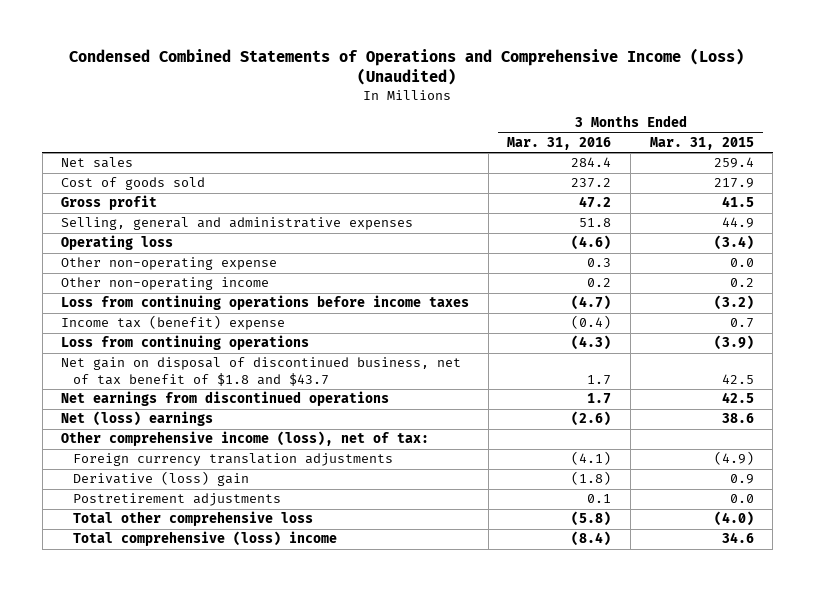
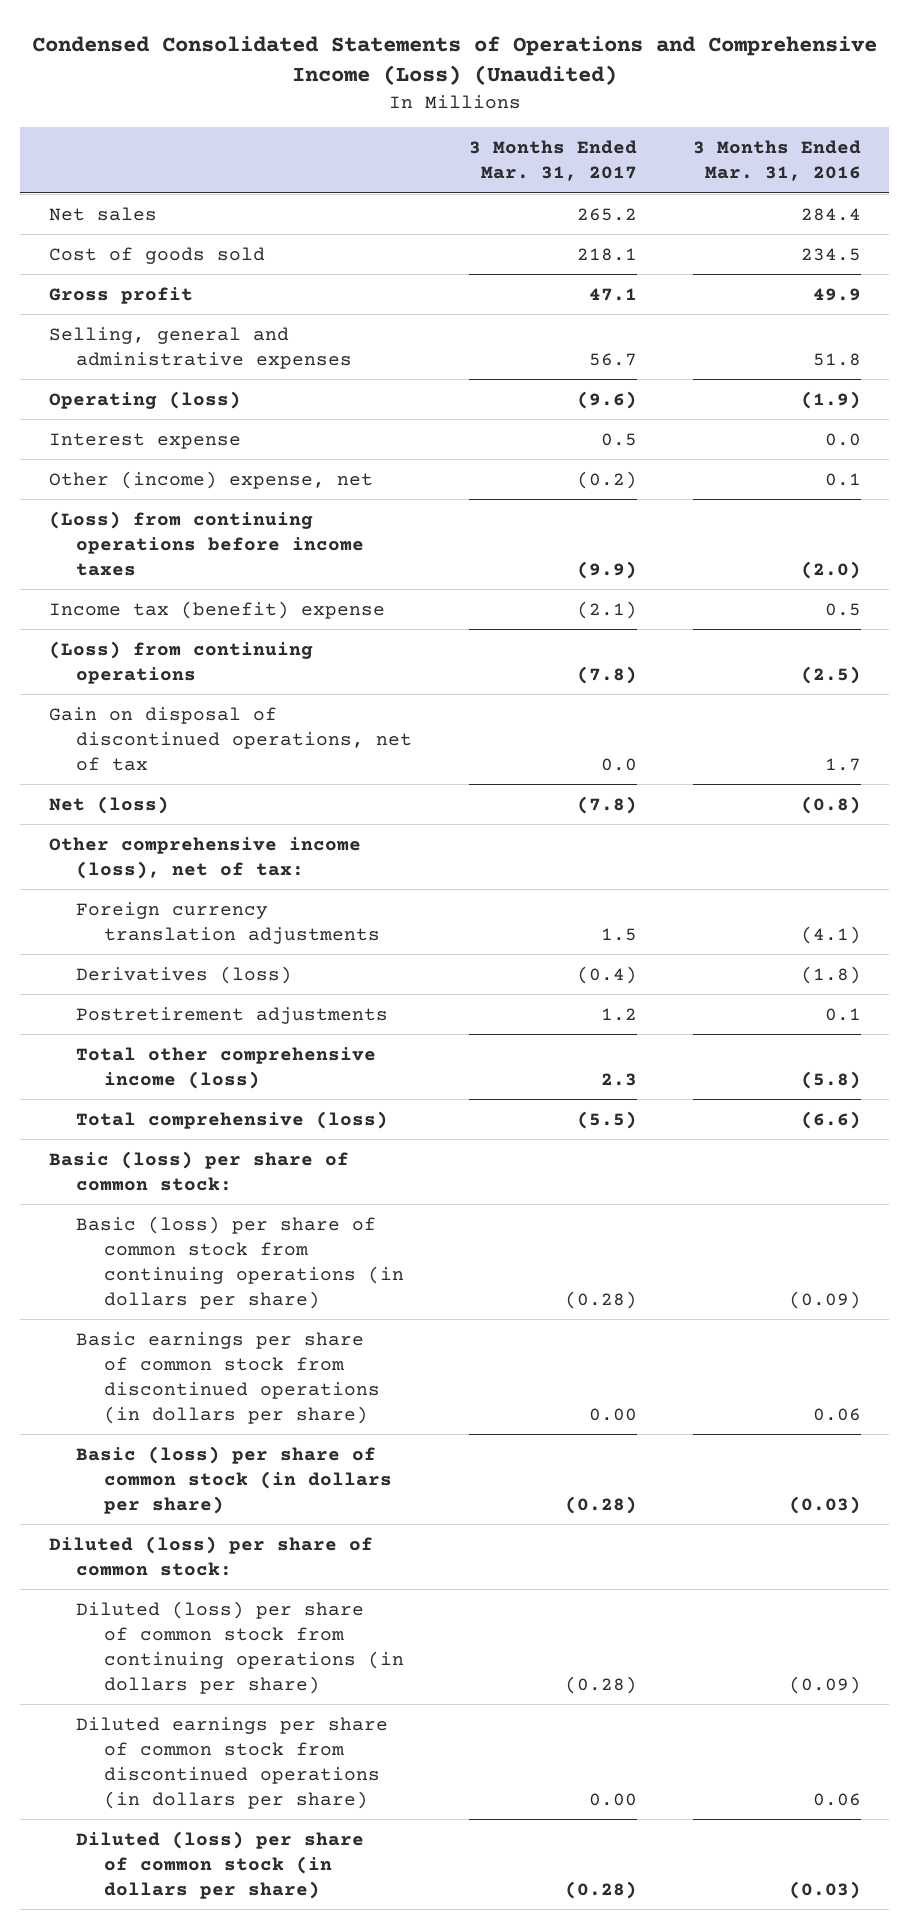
[69,48,745,86] Condensed Combined Statements of Operations and Comprehensive Income (Loss) (Unaudited) -> [31,35,877,86] Condensed Consolidated Statements of Operations and Comprehensive Income (Loss) (Unaudited)
[649,137,754,151] Mar. 31, 2015 -> none
none -> [468,140,637,182] 3 Months Ended Mar. 31, 2017
[571,178,612,189] 237.2 -> [800,247,861,261] 234.5
[579,196,612,209] 47.2 -> [812,287,861,301] 49.9
[61,257,278,271] Other non-operating expense -> none
[61,277,270,291] Other non-operating income -> none
[61,391,390,407] Net earnings from discontinued operations -> none
[61,235,174,251] Operating loss -> [48,390,241,409] Operating (loss)
[571,235,612,251] (4.6) -> [800,390,861,409] (1.9)
none -> [48,432,241,449] Interest expense
none -> [48,470,373,489] Other (income) expense, net
[61,295,470,311] Loss from continuing operations before income taxes -> [48,510,365,576] (Loss) from continuing operations before income taxes
[571,295,612,311] (4.7) -> [800,560,861,579] (2.0)
[571,315,612,330] (0.4) -> [824,602,861,616] 0.5
[61,335,310,351] Loss from continuing operations -> [48,640,313,684] (Loss) from continuing operations
[571,335,612,351] (4.3) -> [800,665,861,684] (2.5)
[61,357,462,387] Net gain on disposal of discontinued business, net of tax benefit of $1.8 and $43.7 -> [48,706,413,771] Gain on disposal of discontinued operations, net of tax
[61,411,214,427] Net (loss) earnings -> [48,795,169,814] Net (loss)
[571,411,612,427] (2.6) -> [800,795,861,814] (0.8)
[73,471,250,487] Derivative (loss) gain -> [76,965,293,984] Derivatives (loss)
[73,511,314,527] Total other comprehensive loss -> [76,1046,377,1089] Total other comprehensive income (loss)
[73,531,338,547] Total comprehensive (loss) income -> [76,1110,389,1129] Total comprehensive (loss)
[571,531,612,547] (8.4) -> [800,1110,861,1129] (6.6)
none -> [48,1150,349,1191] Basic (loss) per share of common stock:
none -> [76,1215,404,1309] Basic (loss) per share of common stock from continuing operations (in dollars per share)
none -> [76,1331,380,1424] Basic earnings per share of common stock from discontinued operations (in dollars per share)
none -> [76,1445,392,1514] Basic (loss) per share of common stock (in dollars per share)
none -> [48,1535,373,1576] Diluted (loss) per share of common stock:
none -> [76,1600,404,1694] Diluted (loss) per share of common stock from continuing operations (in dollars per share)
none -> [76,1716,389,1809] Diluted earnings per share of common stock from discontinued operations (in dollars per share)
none -> [76,1830,365,1899] Diluted (loss) per share of common stock (in dollars per share)

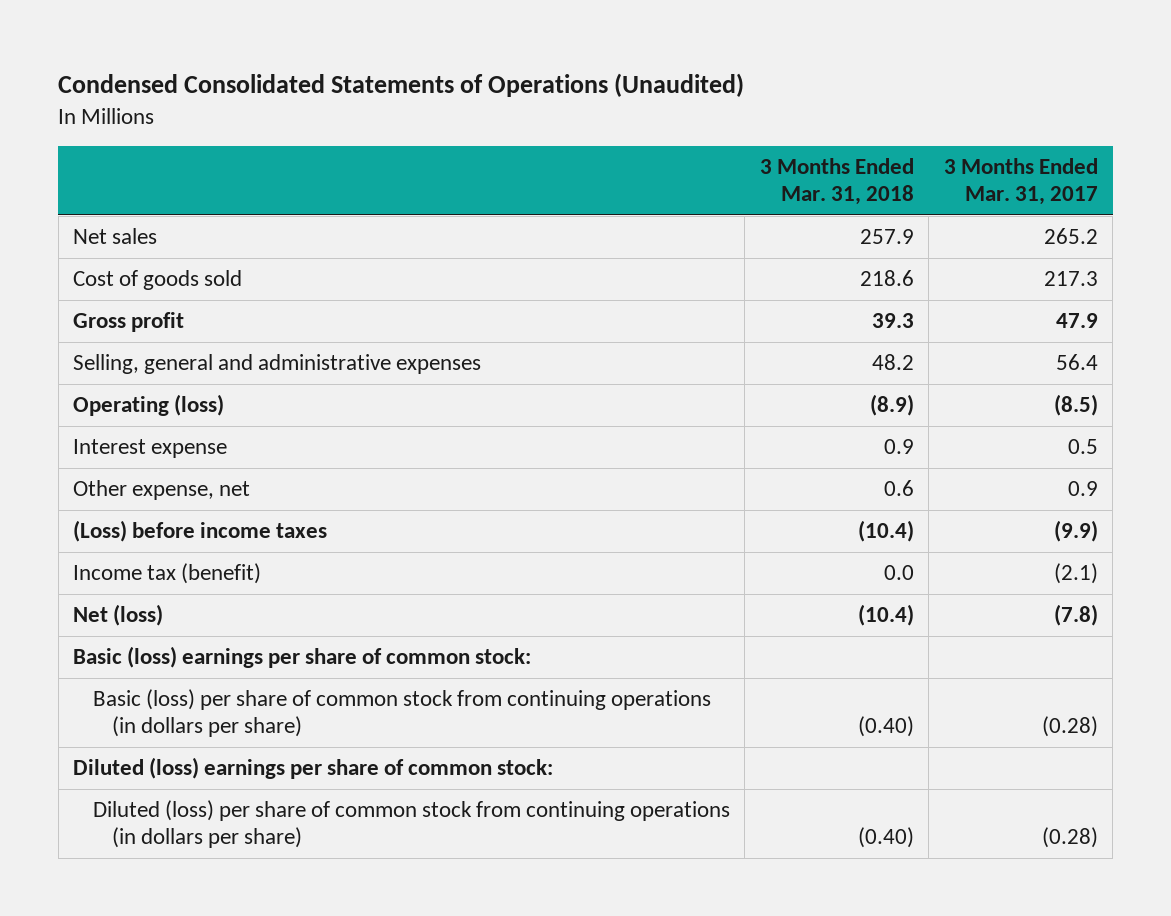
[31,35,877,86] Condensed Consolidated Statements of Operations and Comprehensive Income (Loss) (Unaudited) -> [58,73,745,98] Condensed Consolidated Statements of Operations (Unaudited)
[692,140,861,182] 3 Months Ended Mar. 31, 2016 -> none
none -> [759,158,914,206] 3 Months Ended Mar. 31, 2018
[576,247,637,261] 218.1 -> [1043,271,1098,287] 217.3
[588,287,637,301] 47.1 -> [1055,313,1098,329] 47.9
[588,352,637,366] 56.7 -> [1055,354,1098,371] 56.4
[576,390,637,409] (9.6) -> [1053,394,1098,417] (8.5)
[48,640,313,684] (Loss) from continuing operations -> none
[48,706,413,771] Gain on disposal of discontinued operations, net of tax -> none
[48,470,373,489] Other (income) expense, net -> [73,480,251,501] Other expense, net
[576,470,637,489] (0.2) -> [1067,481,1098,497] 0.9
[48,510,365,576] (Loss) from continuing operations before income taxes -> [73,520,328,543] (Loss) before income taxes
[48,600,385,619] Income tax (benefit) expense -> [73,563,262,585] Income tax (benefit)
[48,836,361,879] Other comprehensive income (loss), net of tax: -> none
[76,901,380,944] Foreign currency translation adjustments -> none
[76,965,293,984] Derivatives (loss) -> none
[76,1006,389,1024] Postretirement adjustments -> none
[76,1046,377,1089] Total other comprehensive income (loss) -> none
[76,1110,389,1129] Total comprehensive (loss) -> none
[48,1150,349,1191] Basic (loss) per share of common stock: -> [73,646,532,669] Basic (loss) earnings per share of common stock:
[76,1331,380,1424] Basic earnings per share of common stock from discontinued operations (in dollars per share) -> none
[76,1445,392,1514] Basic (loss) per share of common stock (in dollars per share) -> none
[48,1535,373,1576] Diluted (loss) per share of common stock: -> [73,757,554,780] Diluted (loss) earnings per share of common stock:
[76,1716,389,1809] Diluted earnings per share of common stock from discontinued operations (in dollars per share) -> none
[76,1830,365,1899] Diluted (loss) per share of common stock (in dollars per share) -> none

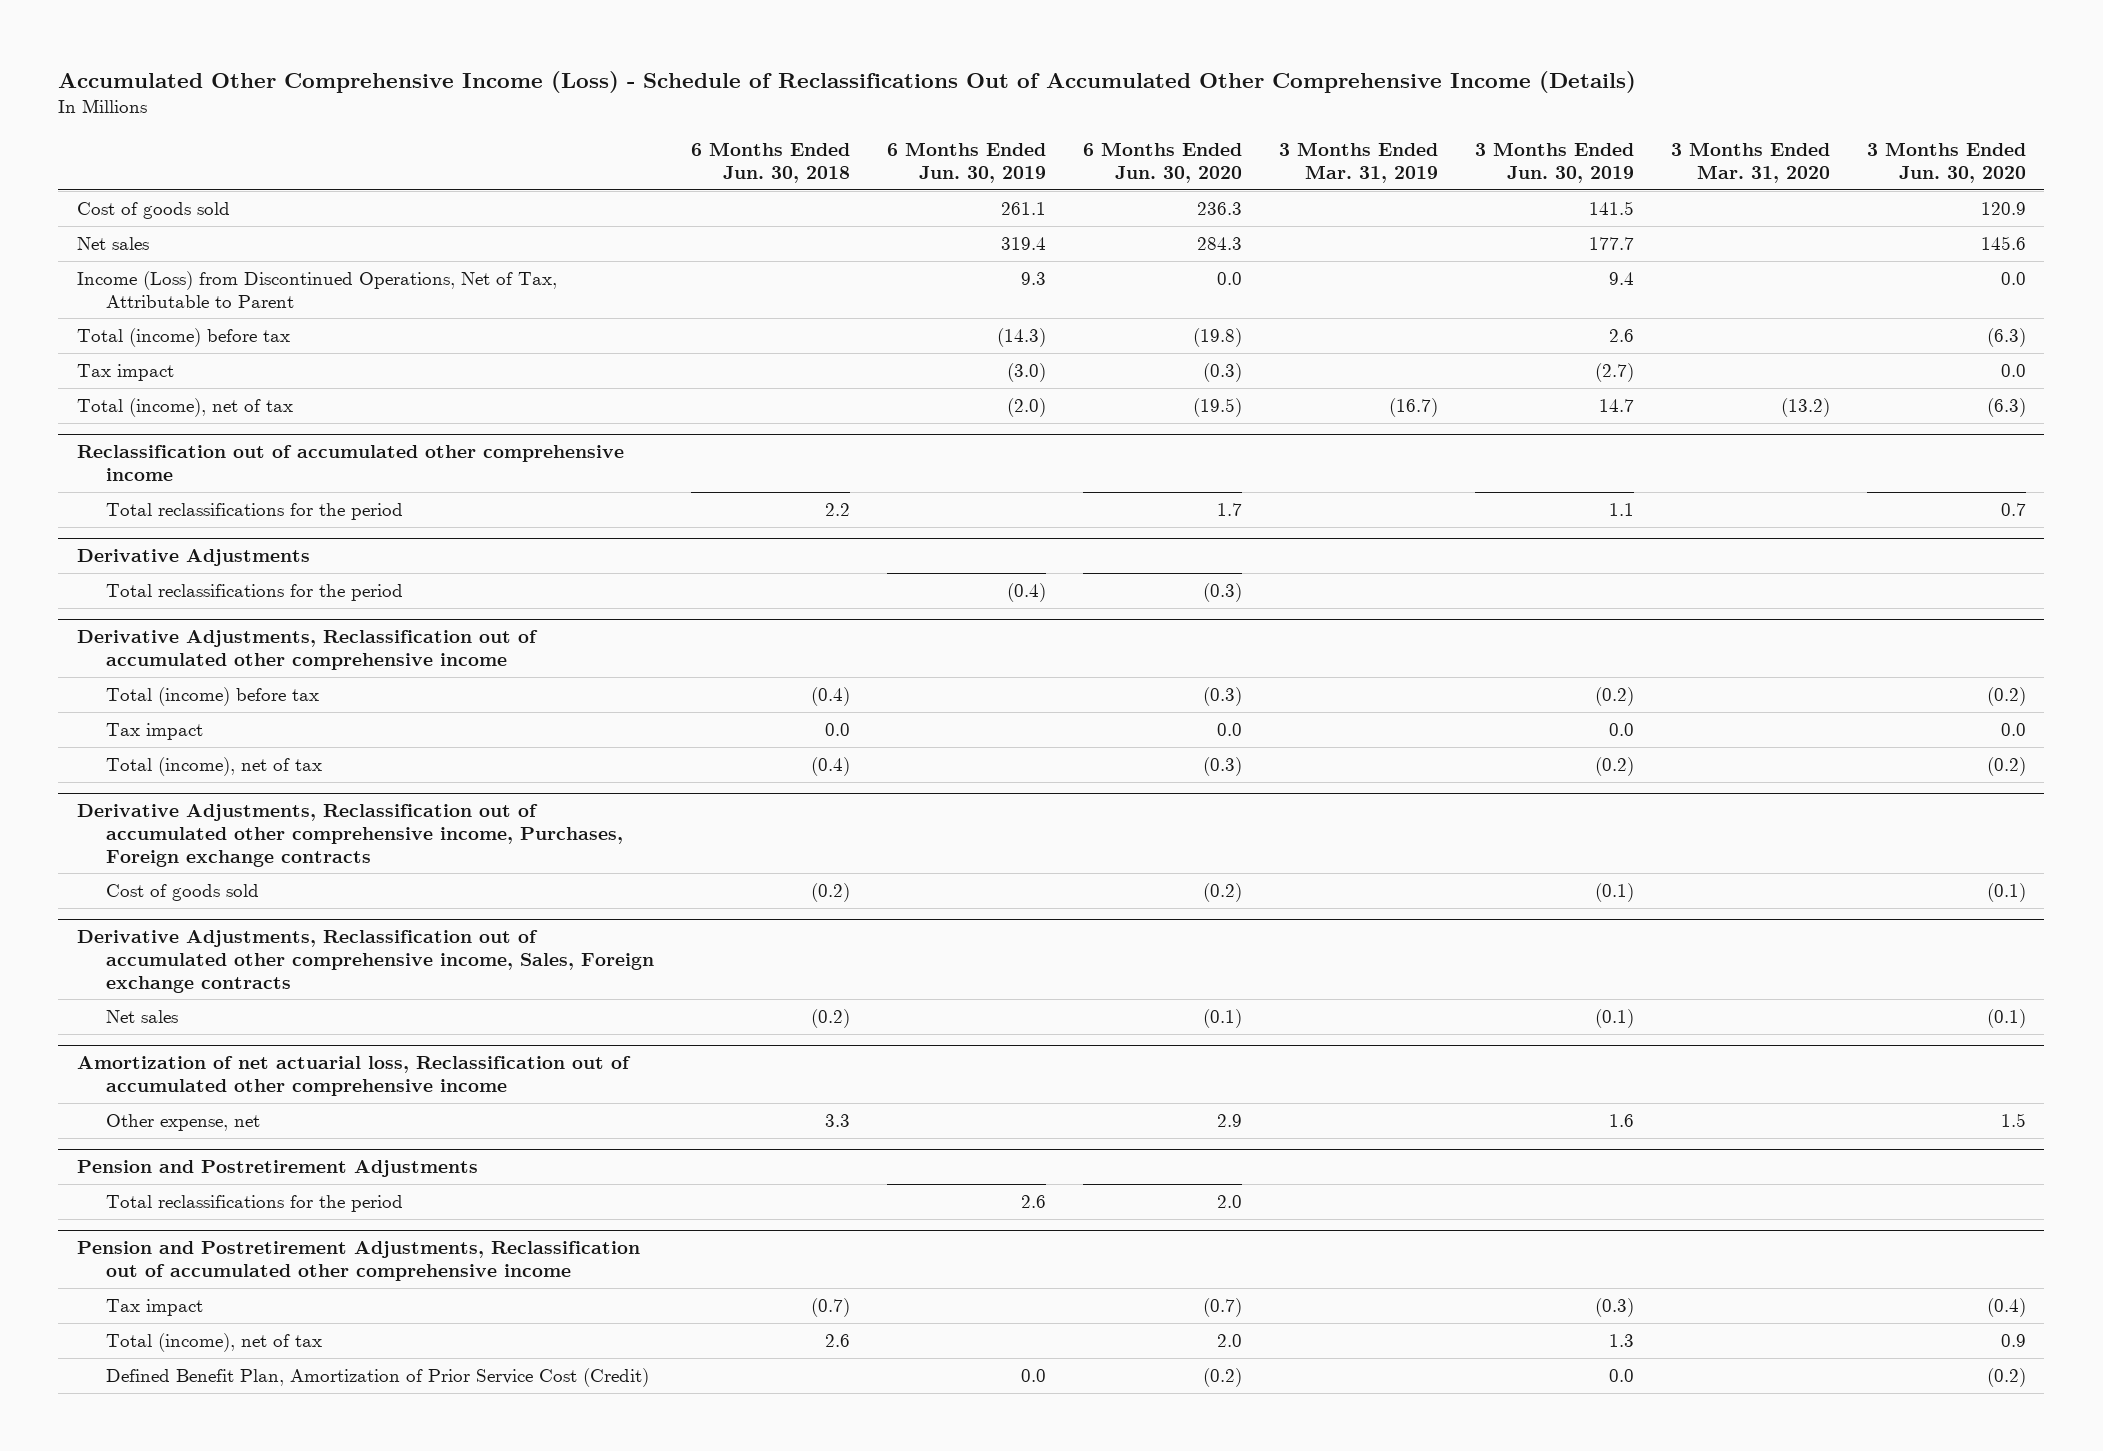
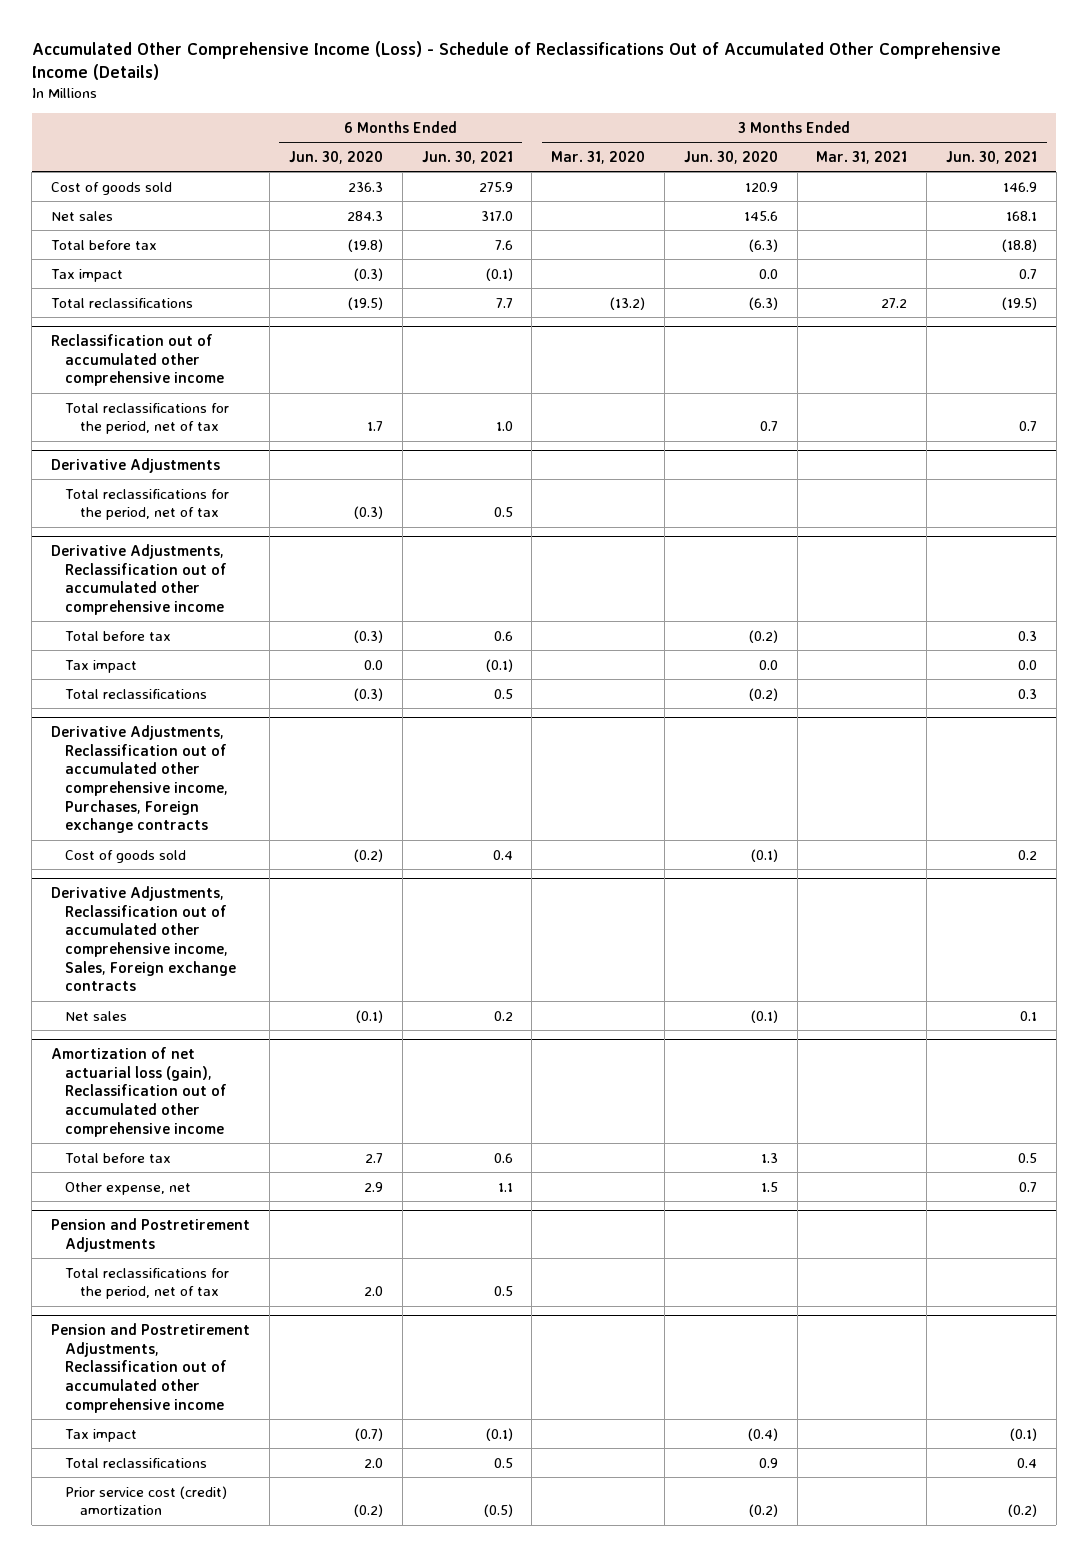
[691,142,851,183] 6 Months Ended Jun. 30, 2018 -> none
[887,142,1047,183] 6 Months Ended Jun. 30, 2019 -> none
[1278,142,1438,183] 3 Months Ended Mar. 31, 2019 -> none
[1474,142,1634,183] 3 Months Ended Jun. 30, 2019 -> none
none -> [421,150,513,164] Jun. 30, 2021
none -> [816,150,908,164] Mar. 31, 2021
none -> [946,150,1038,164] Jun. 30, 2021
[76,270,557,308] Income (Loss) from Discontinued Operations, Net of Tax, Attributable to Parent -> none
[76,327,290,347] Total (income) before tax -> [51,239,158,250] Total before tax
[76,397,293,417] Total (income), net of tax -> [51,297,194,308] Total reclassifications
[106,502,404,520] Total reclassifications for the period -> [65,402,230,435] Total reclassifications for the period, net of tax
[106,583,404,601] Total reclassifications for the period -> [65,488,230,521] Total reclassifications for the period, net of tax
[106,686,320,706] Total (income) before tax -> [65,630,172,641] Total before tax
[106,756,323,776] Total (income), net of tax -> [65,688,208,699] Total reclassifications
[76,1056,631,1096] Amortization of net actuarial loss, Reclassification out of accumulated other comprehensive income -> [51,1046,228,1137] Amortization of net actuarial loss (gain), Reclassification out of accumulated other comprehensive income
none -> [65,1152,172,1163] Total before tax
[106,1194,404,1212] Total reclassifications for the period -> [65,1267,230,1300] Total reclassifications for the period, net of tax
[106,1332,323,1352] Total (income), net of tax -> [65,1457,208,1468] Total reclassifications
[106,1367,650,1387] Defined Benefit Plan, Amortization of Prior Service Cost (Credit) -> [65,1485,228,1516] Prior service cost (credit) amortization

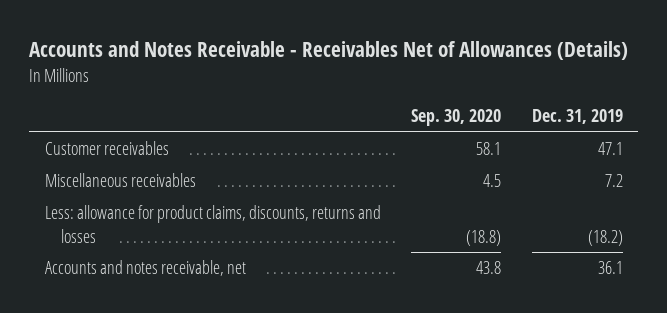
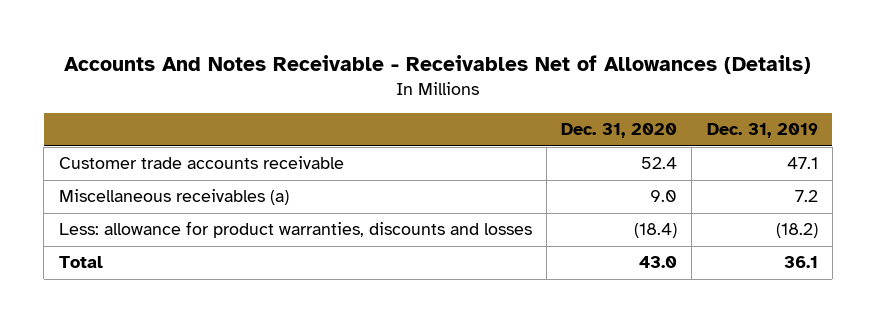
[29,41,629,61] Accounts and Notes Receivable - Receivables Net of Allowances (Details) -> [64,55,812,75] Accounts And Notes Receivable - Receivables Net of Allowances (Details)
[411,109,502,127] Sep. 30, 2020 -> none
none -> [561,123,678,139] Dec. 31, 2020
[44,141,169,156] Customer receivables -> [58,156,344,170] Customer trade accounts receivable
[44,173,196,188] Miscellaneous receivables -> [58,189,289,206] Miscellaneous receivables (a)
[44,205,381,243] Less: allowance for product claims, discounts, returns and losses -> [58,221,532,239] Less: allowance for product warranties, discounts and losses
[44,260,246,277] Accounts and notes receivable, net -> [58,256,103,269] Total

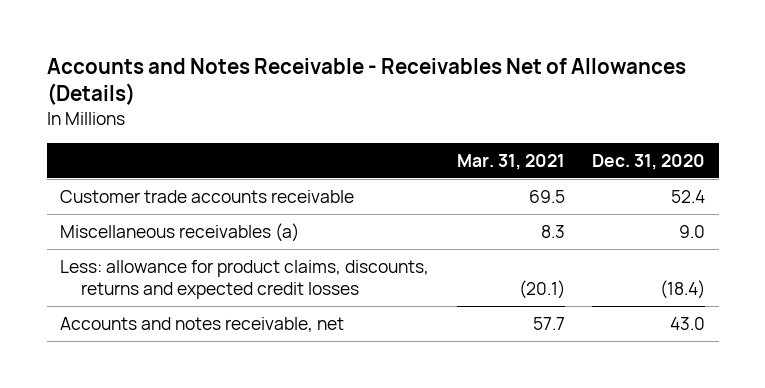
[64,55,812,75] Accounts And Notes Receivable - Receivables Net of Allowances (Details) -> [46,58,686,106] Accounts and Notes Receivable - Receivables Net of Allowances (Details)
[706,123,818,139] Dec. 31, 2019 -> none
none -> [456,153,565,170] Mar. 31, 2021
[58,221,532,239] Less: allowance for product warranties, discounts and losses -> [60,259,430,300] Less: allowance for product claims, discounts, returns and expected credit losses
[58,256,103,269] Total -> [60,316,345,332] Accounts and notes receivable, net

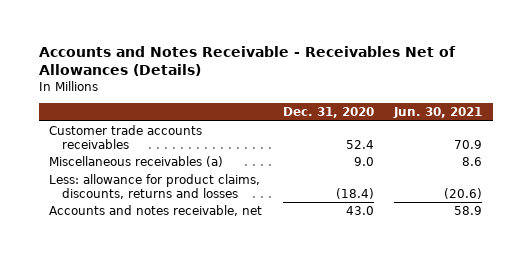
[456,153,565,170] Mar. 31, 2021 -> none
none -> [393,107,483,119] Jun. 30, 2021
[60,189,355,203] Customer trade accounts receivable -> [48,125,202,149] Customer trade accounts receivables
[60,259,430,300] Less: allowance for product claims, discounts, returns and expected credit losses -> [48,174,260,199] Less: allowance for product claims, discounts, returns and losses

